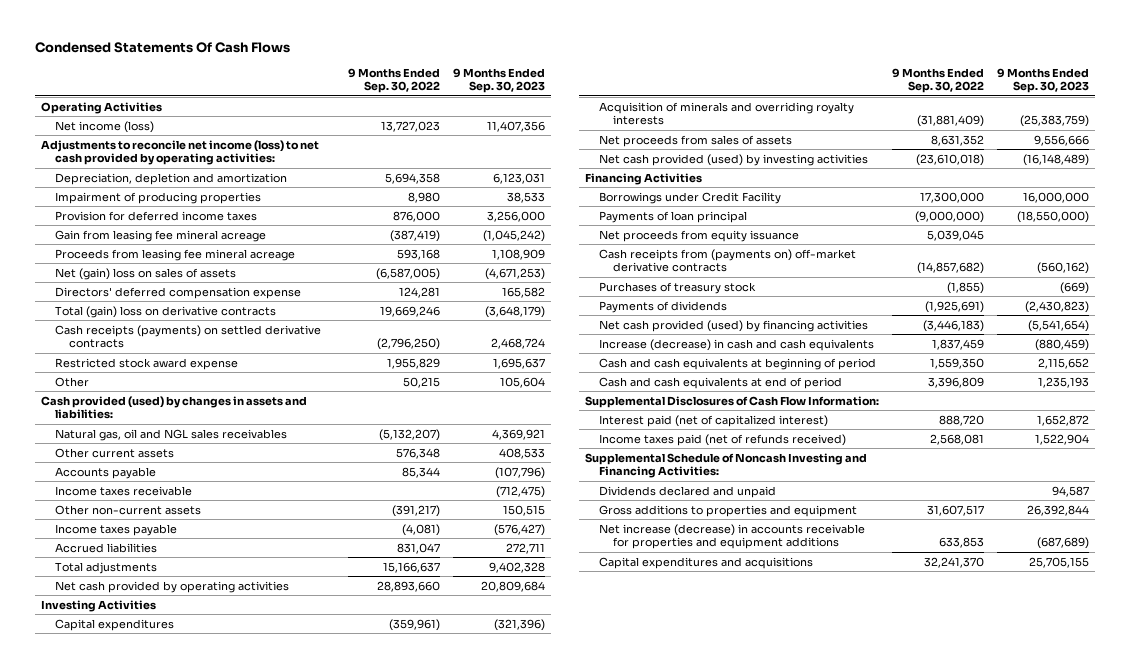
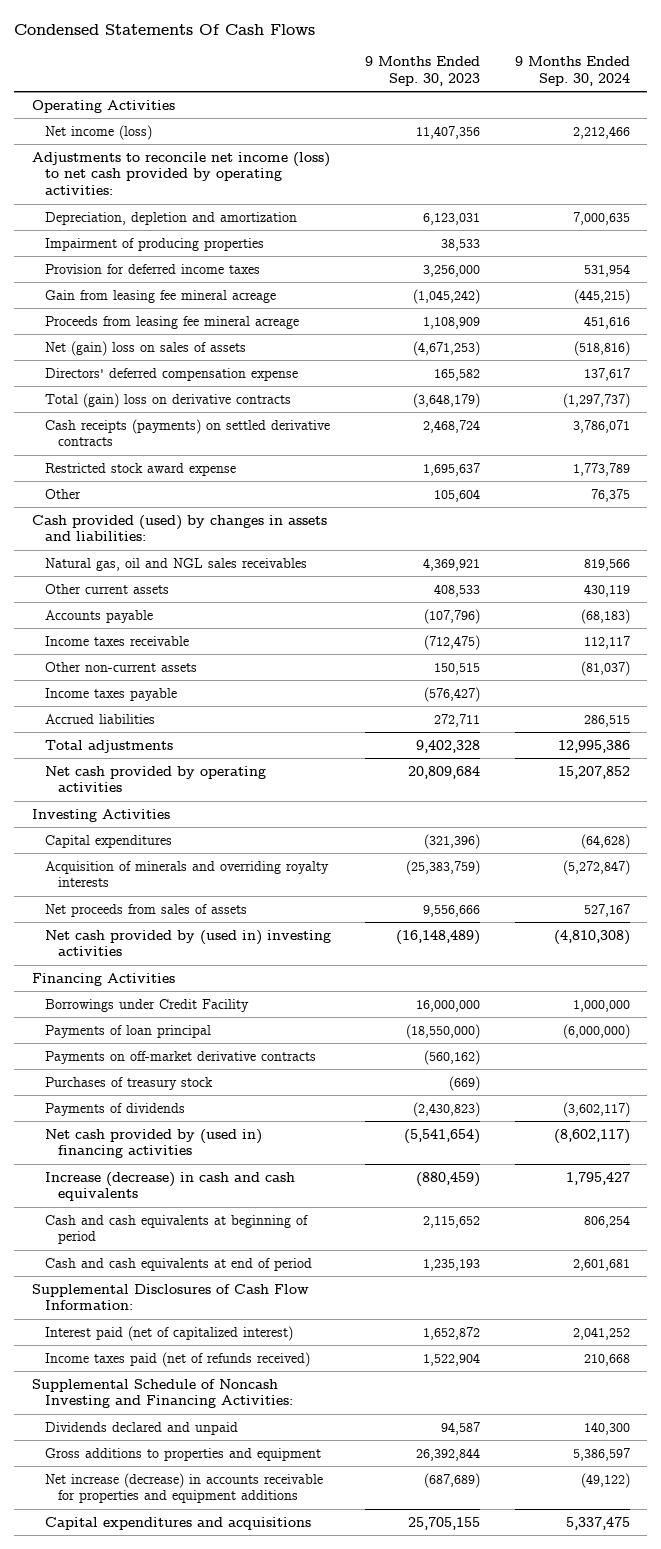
[347,67,440,94] 9 Months Ended Sep. 30, 2022 -> none
none -> [514,56,630,87] 9 Months Ended Sep. 30, 2024
[599,153,869,166] Net cash provided (used) by investing activities -> [44,929,331,957] Net cash provided by (used in) investing activities
[599,229,800,242] Net proceeds from equity issuance -> none
[599,248,857,273] Cash receipts from (payments on) off-market derivative contracts -> [44,1050,316,1064] Payments on off-market derivative contracts
[599,319,869,332] Net cash provided (used) by financing activities -> [44,1128,262,1159] Net cash provided by (used in) financing activities

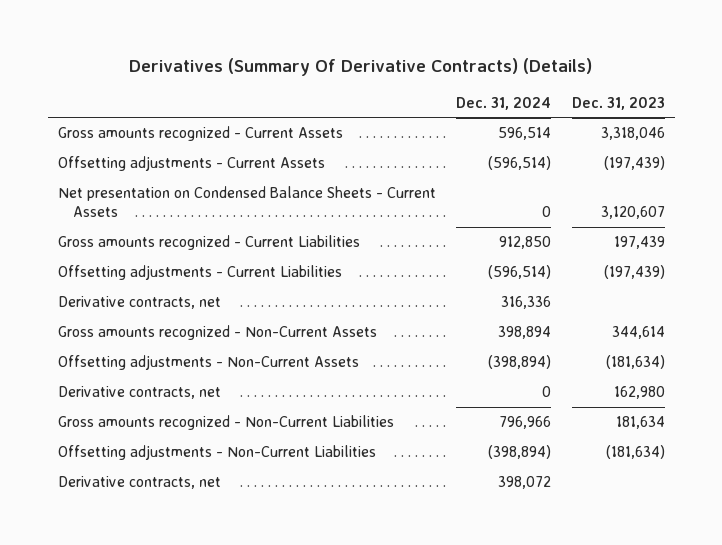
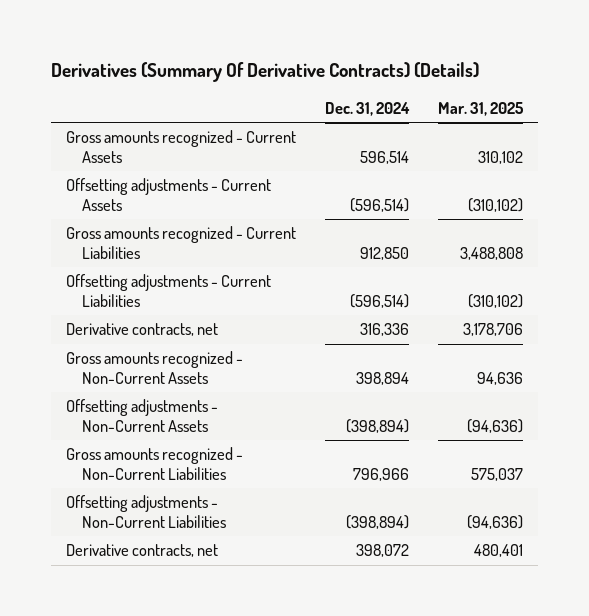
[571,96,665,110] Dec. 31, 2023 -> none
none -> [438,101,525,116] Mar. 31, 2025
[57,186,436,217] Net presentation on Condensed Balance Sheets - Current Assets -> none
[57,386,221,400] Derivative contracts, net -> none

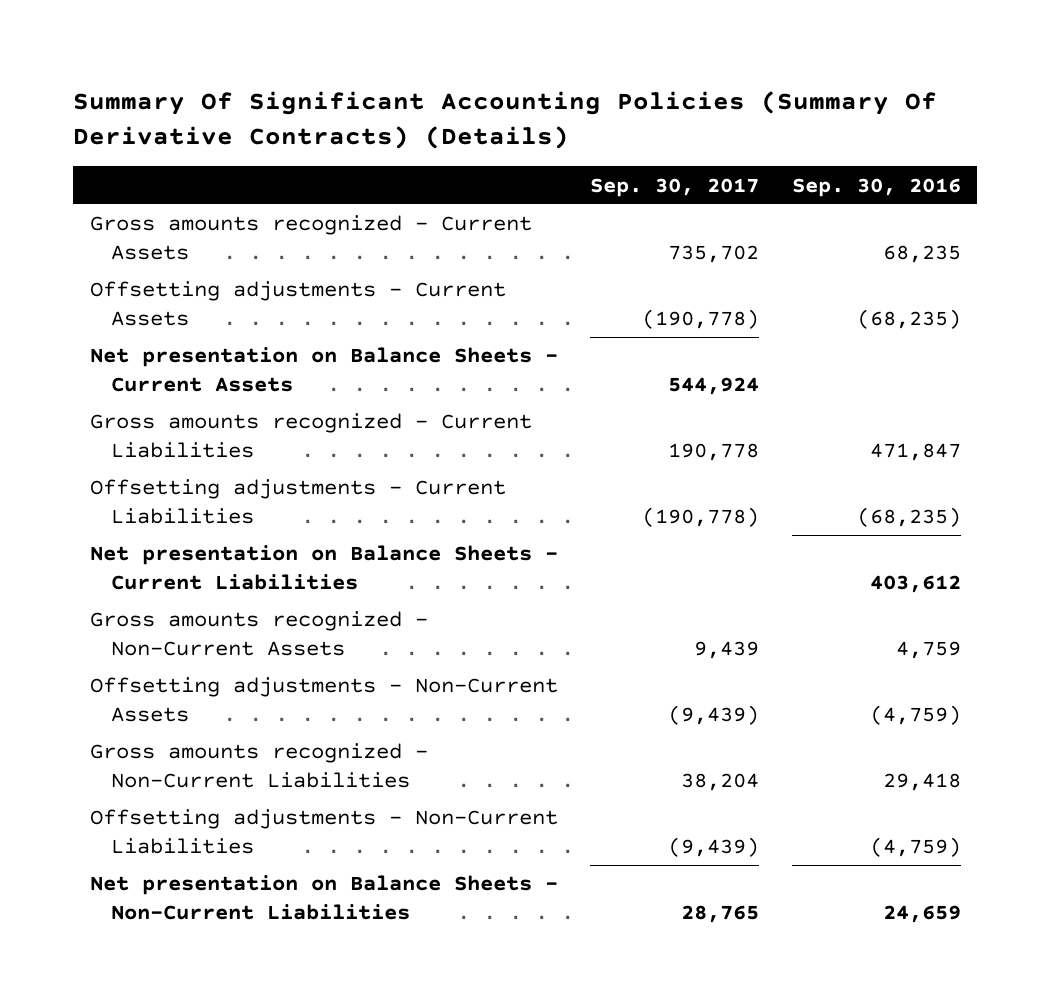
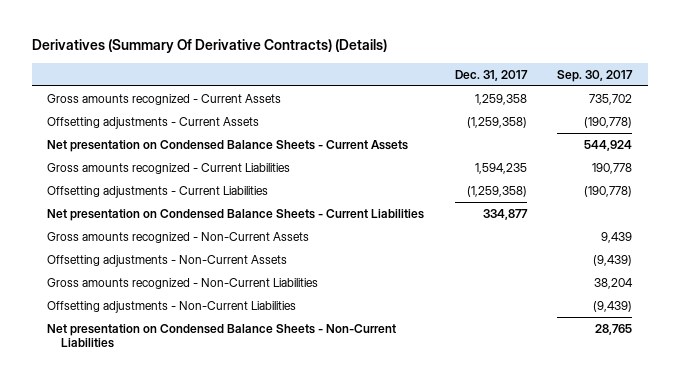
[73,90,938,149] Summary Of Significant Accounting Policies (Summary Of Derivative Contracts) (Details) -> [31,39,387,54] Derivatives (Summary Of Derivative Contracts) (Details)
[791,177,961,197] Sep. 30, 2016 -> none
none -> [454,69,528,81] Dec. 31, 2017
[89,347,558,392] Net presentation on Balance Sheets - Current Assets -> [46,140,408,153] Net presentation on Condensed Balance Sheets - Current Assets
[89,545,558,590] Net presentation on Balance Sheets - Current Liabilities -> [46,209,424,222] Net presentation on Condensed Balance Sheets - Current Liabilities
[89,875,558,920] Net presentation on Balance Sheets - Non-Current Liabilities -> [46,324,396,349] Net presentation on Condensed Balance Sheets - Non-Current Liabilities

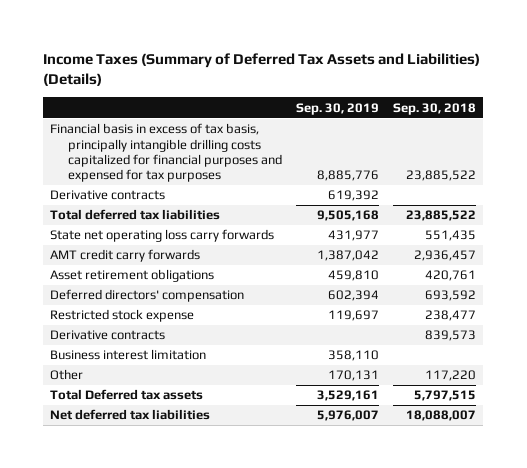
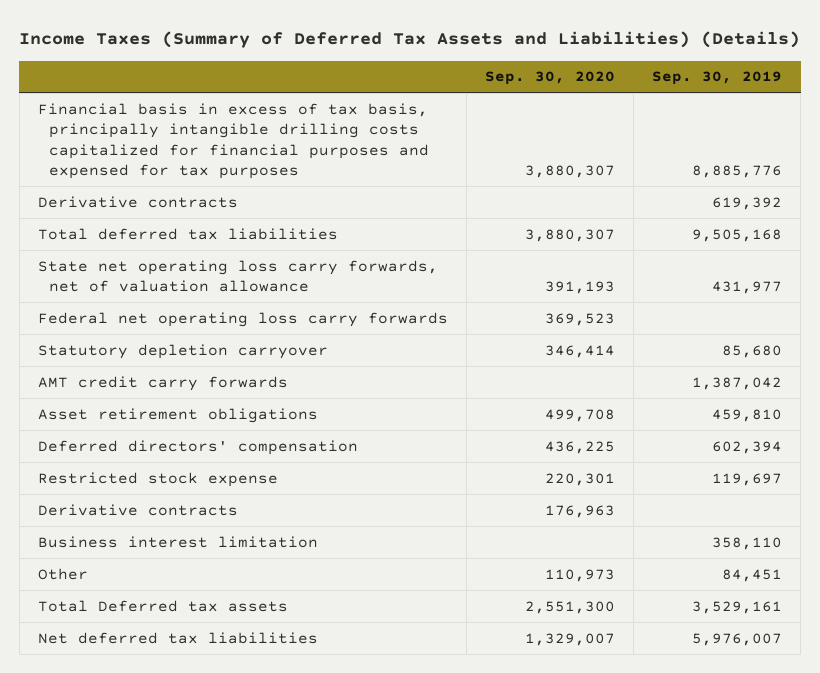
[393,102,477,115] Sep. 30, 2018 -> none
none -> [485,71,616,86] Sep. 30, 2020
[50,229,275,243] State net operating loss carry forwards -> [37,259,438,293] State net operating loss carry forwards, net of valuation allowance
none -> [37,311,448,327] Federal net operating loss carry forwards
none -> [37,343,328,359] Statutory depletion carryover
[328,370,380,382] 170,131 -> [722,568,783,582] 84,451

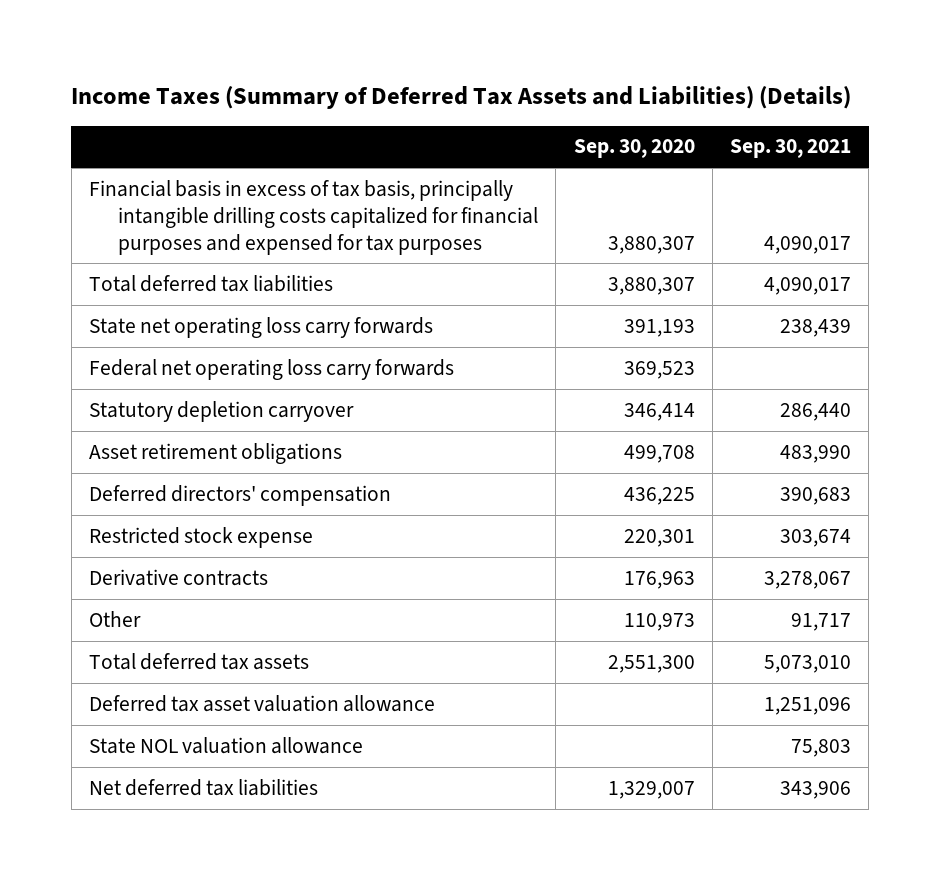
[652,71,783,86] Sep. 30, 2019 -> none
none -> [730,139,852,159] Sep. 30, 2021
[37,195,238,208] Derivative contracts -> none
[37,259,438,293] State net operating loss carry forwards, net of valuation allowance -> [88,316,433,338] State net operating loss carry forwards
[37,375,288,391] AMT credit carry forwards -> none
[37,535,318,548] Business interest limitation -> none
[37,599,288,612] Total Deferred tax assets -> [88,652,309,670] Total deferred tax assets
none -> [88,694,435,712] Deferred tax asset valuation allowance
none -> [88,736,363,754] State NOL valuation allowance

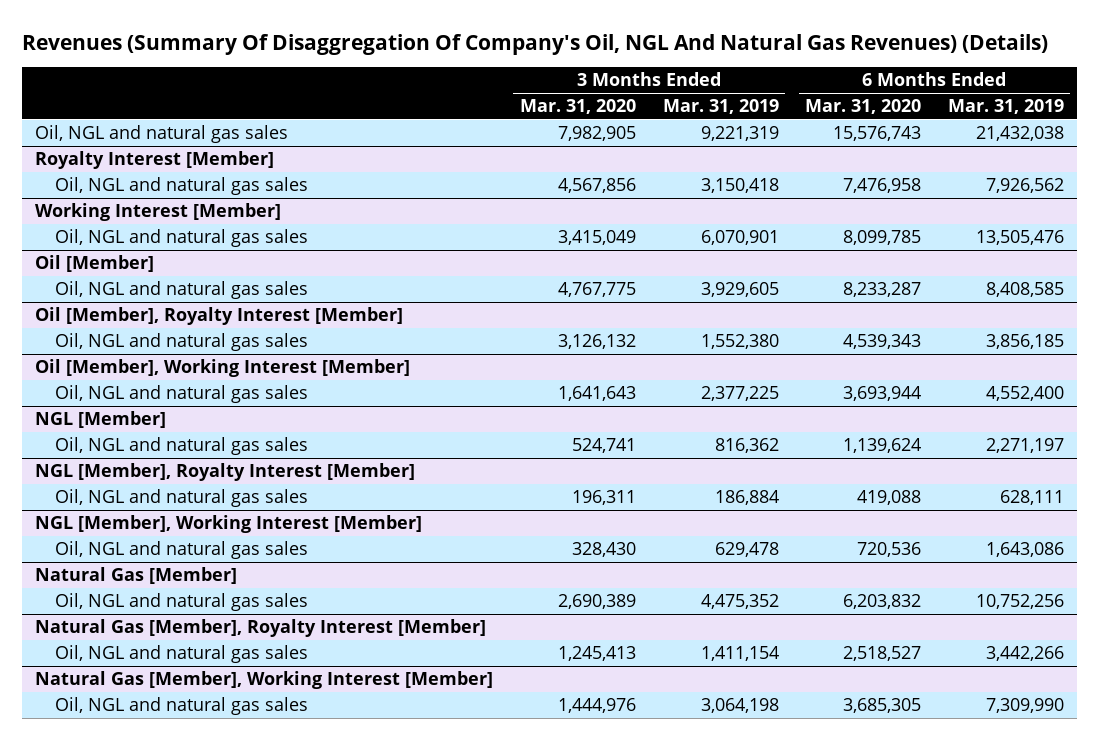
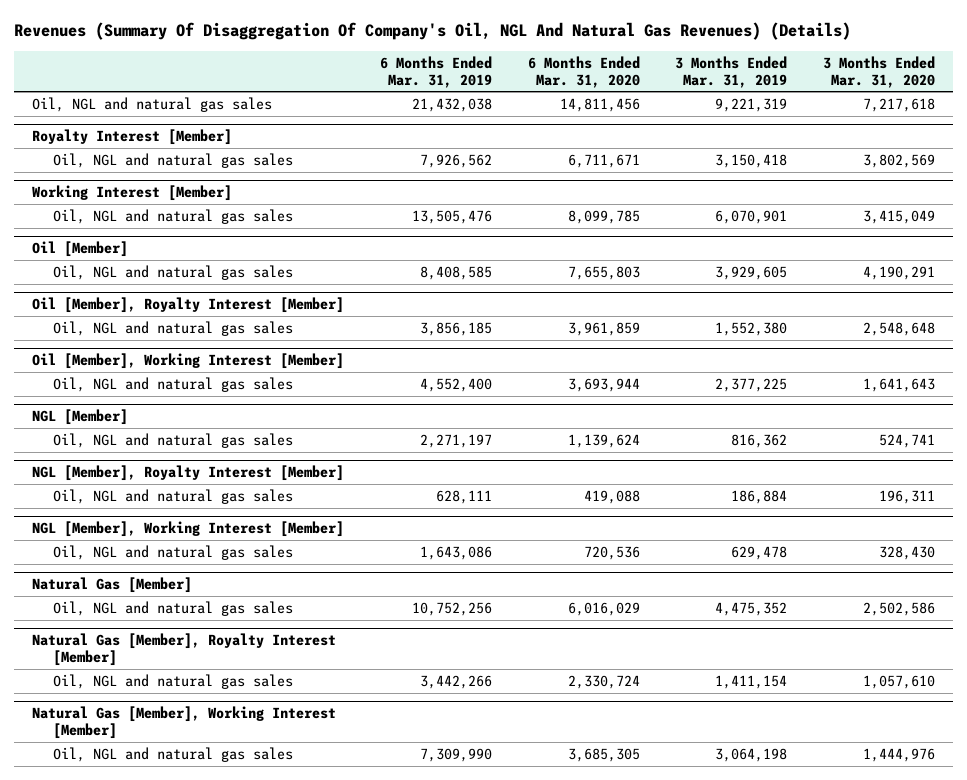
[557,126,636,142] 7,982,905 -> [863,97,936,112] 7,217,618
[833,126,922,142] 15,576,743 -> [559,97,640,112] 14,811,456
[557,178,636,194] 4,567,856 -> [863,153,936,168] 3,802,569
[843,178,922,194] 7,476,958 -> [567,153,640,168] 6,711,671
[557,282,636,298] 4,767,775 -> [863,265,936,280] 4,190,291
[843,282,922,298] 8,233,287 -> [567,265,640,280] 7,655,803
[557,334,636,350] 3,126,132 -> [863,321,936,336] 2,548,648
[843,334,922,350] 4,539,343 -> [567,321,640,336] 3,961,859
[557,594,636,610] 2,690,389 -> [863,601,936,616] 2,502,586
[843,594,922,610] 6,203,832 -> [567,601,640,616] 6,016,029
[557,646,636,662] 1,245,413 -> [863,674,936,689] 1,057,610
[843,646,922,662] 2,518,527 -> [567,674,640,689] 2,330,724

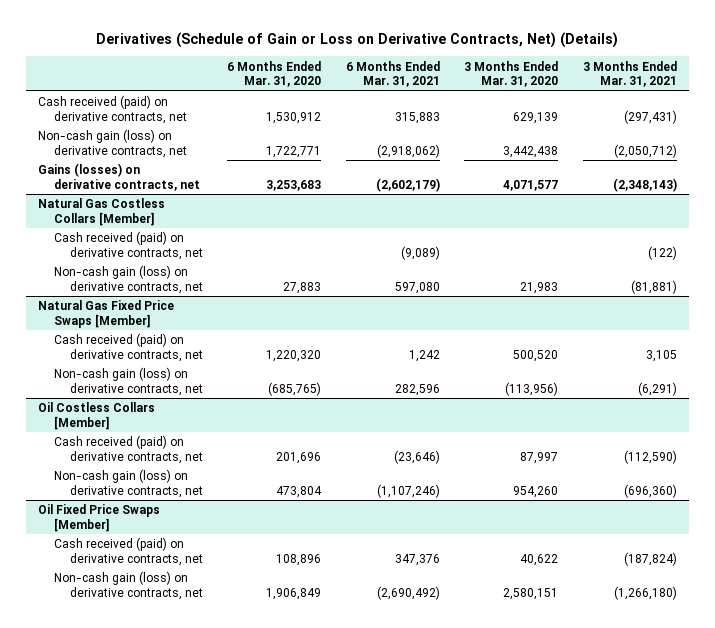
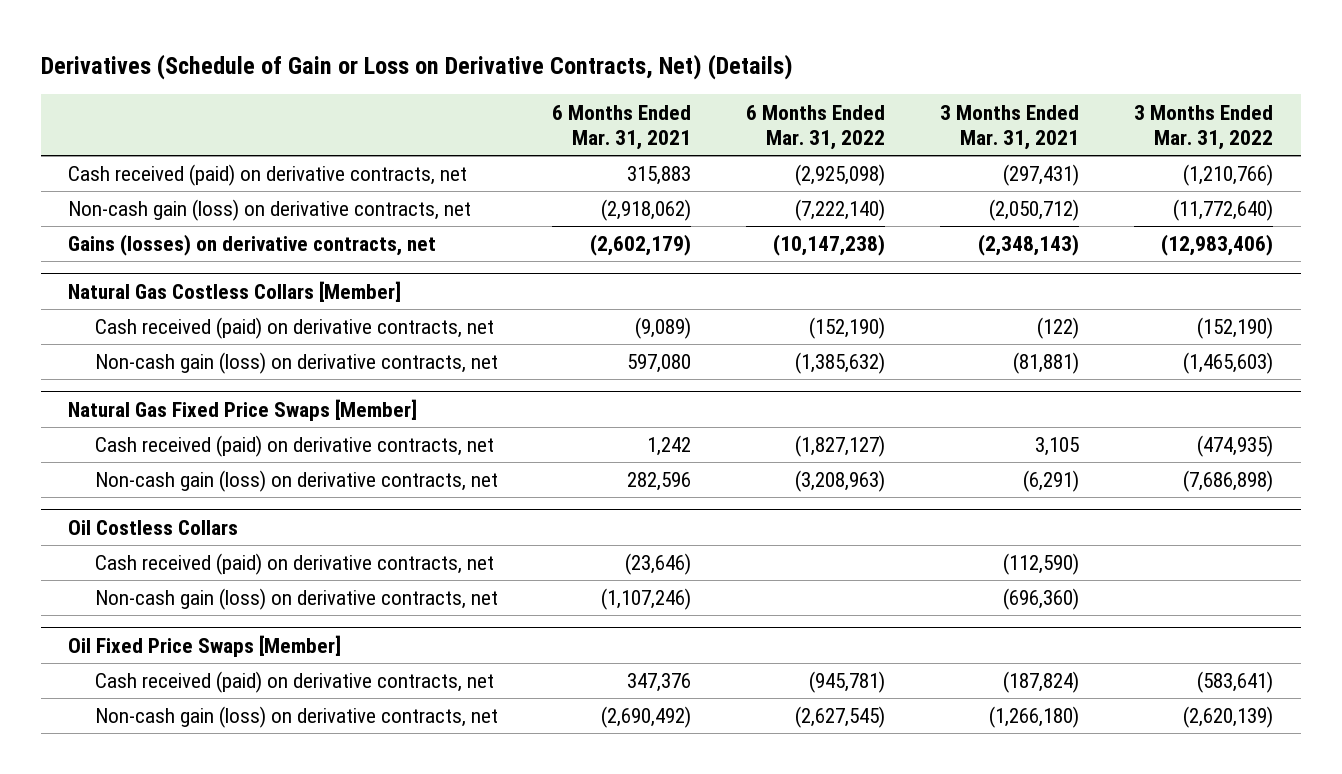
[227,60,322,88] 6 Months Ended Mar. 31, 2020 -> none
[464,60,559,88] 3 Months Ended Mar. 31, 2020 -> none
none -> [746,104,886,150] 6 Months Ended Mar. 31, 2022
none -> [1134,104,1274,150] 3 Months Ended Mar. 31, 2022
[37,402,155,430] Oil Costless Collars [Member] -> [68,519,239,535] Oil Costless Collars

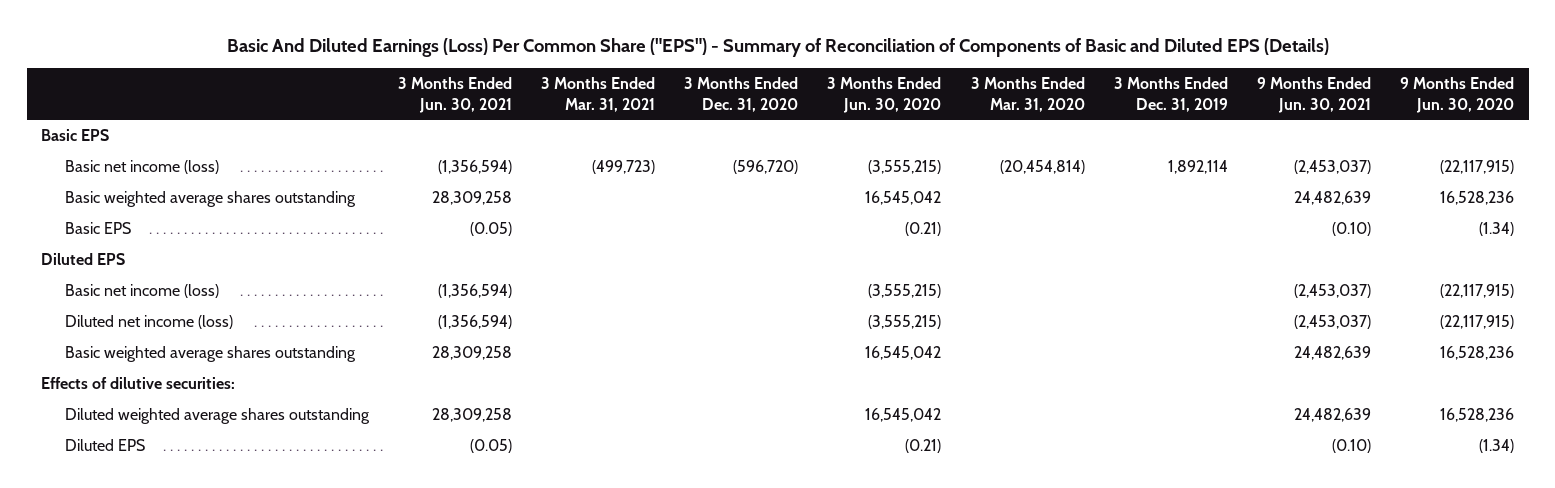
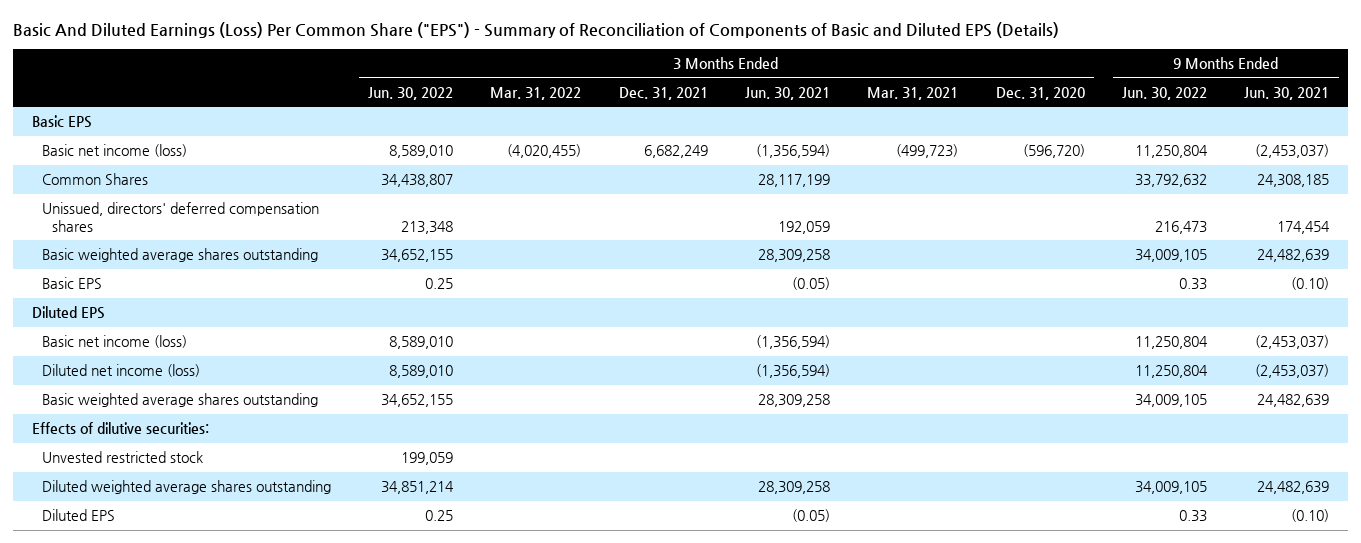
[827,76,942,113] 3 Months Ended Jun. 30, 2020 -> none
[970,76,1085,112] 3 Months Ended Mar. 31, 2020 -> none
[1113,76,1228,112] 3 Months Ended Dec. 31, 2019 -> none
[1400,76,1515,113] 9 Months Ended Jun. 30, 2020 -> none
none -> [368,86,454,100] Jun. 30, 2022
none -> [490,86,582,100] Mar. 31, 2022
none -> [618,86,708,100] Dec. 31, 2021
none -> [1122,86,1208,100] Jun. 30, 2022
none -> [41,173,148,186] Common Shares
none -> [41,202,319,232] Unissued, directors' deferred compensation shares
none -> [41,451,203,464] Unvested restricted stock

